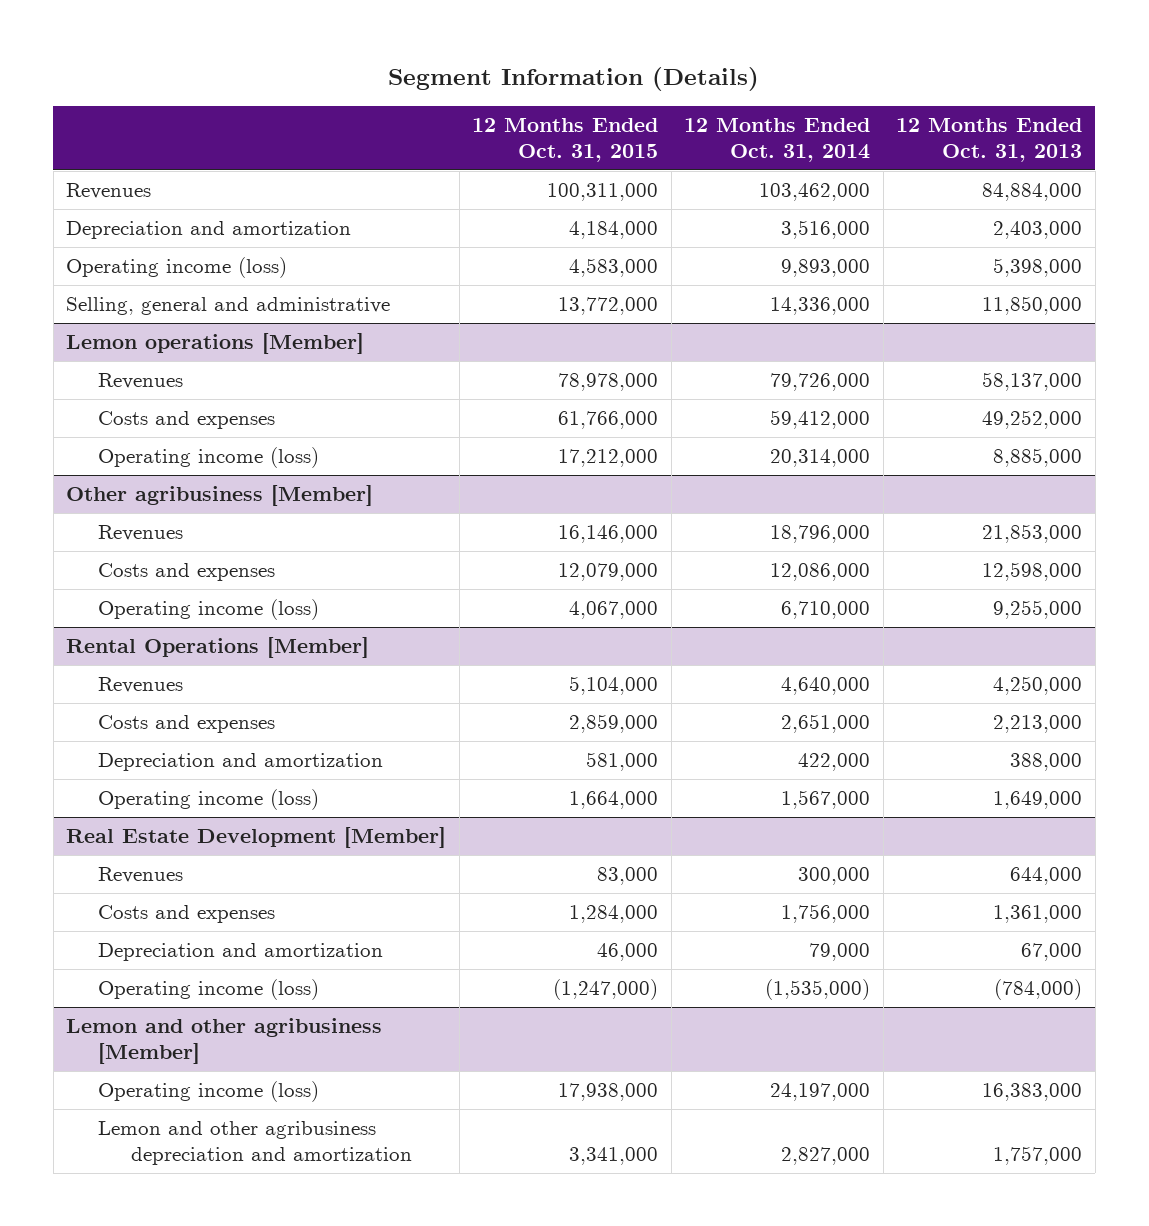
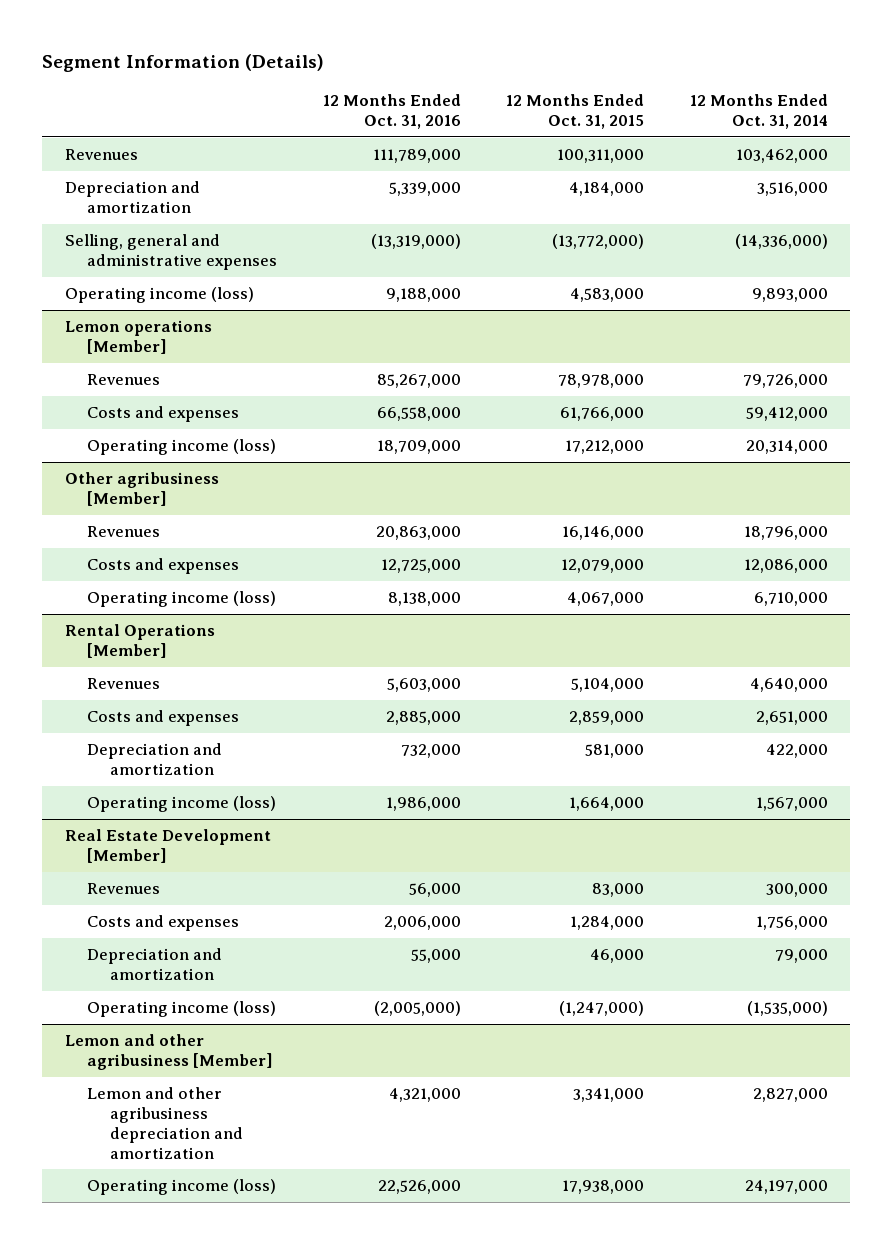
[896,117,1083,162] 12 Months Ended Oct. 31, 2013 -> none
none -> [322,94,461,130] 12 Months Ended Oct. 31, 2016
none -> [64,234,278,271] Selling, general and administrative expenses
[66,297,391,316] Selling, general and administrative -> none
[98,1081,320,1103] Operating income (loss) -> [87,1179,277,1196] Operating income (loss)

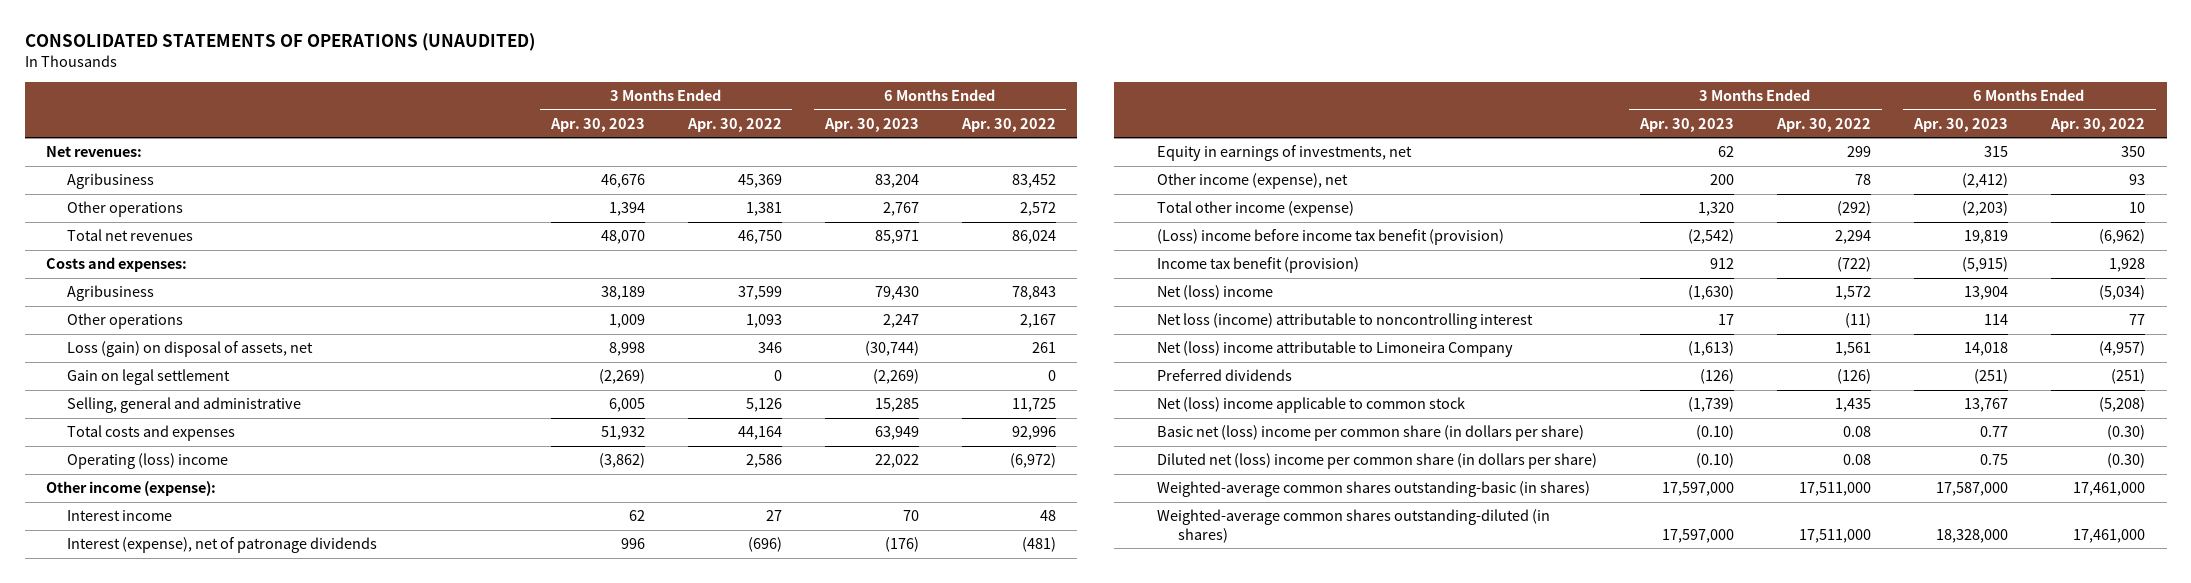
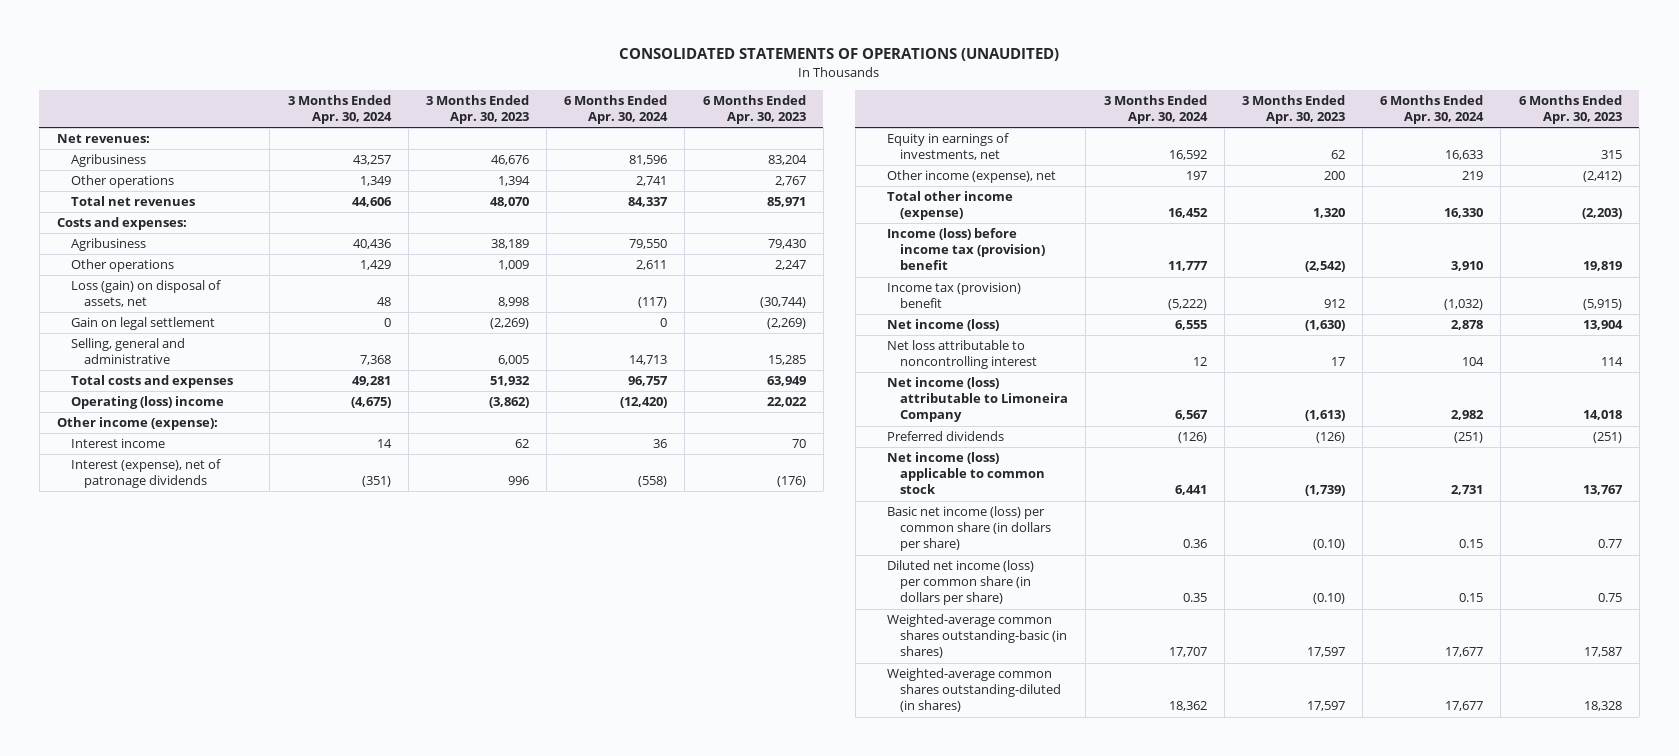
[686,117,782,132] Apr. 30, 2022 -> none
[960,117,1056,132] Apr. 30, 2022 -> none
none -> [287,95,392,125] 3 Months Ended Apr. 30, 2024
none -> [564,95,669,125] 6 Months Ended Apr. 30, 2024
[1156,229,1504,246] (Loss) income before income tax benefit (provision) -> [886,228,1046,271] Income (loss) before income tax (provision) benefit
[1156,257,1359,274] Income tax benefit (provision) -> [886,282,1021,309] Income tax (provision) benefit
[1156,285,1273,301] Net (loss) income -> [886,319,999,332] Net income (loss)
[1156,313,1533,330] Net loss (income) attributable to noncontrolling interest -> [886,340,1038,370] Net loss attributable to noncontrolling interest
[1156,341,1513,358] Net (loss) income attributable to Limoneira Company -> [886,377,1069,423] Net income (loss) attributable to Limoneira Company
[1156,397,1465,414] Net (loss) income applicable to common stock -> [886,452,1046,495] Net income (loss) applicable to common stock
[1156,425,1584,442] Basic net (loss) income per common share (in dollars per share) -> [886,506,1052,552] Basic net income (loss) per common share (in dollars per share)
[1156,453,1597,470] Diluted net (loss) income per common share (in dollars per share) -> [886,560,1034,606] Diluted net income (loss) per common share (in dollars per share)
[1661,482,1734,497] 17,597,000 -> [1306,647,1345,658] 17,597
[1935,482,2008,497] 17,587,000 -> [1583,647,1622,658] 17,587
[1661,528,1734,543] 17,597,000 -> [1306,701,1345,712] 17,597
[1935,528,2008,543] 18,328,000 -> [1583,701,1622,712] 18,328

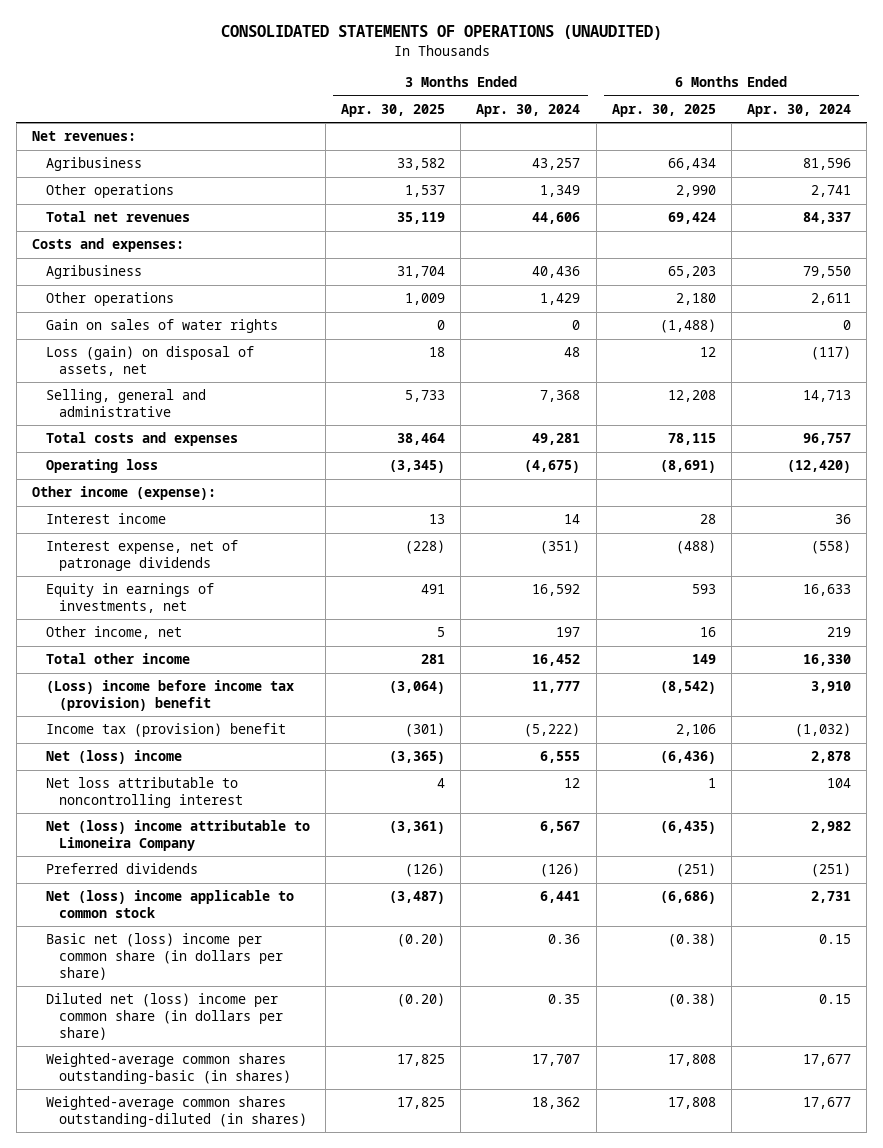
[425,95,529,125] 3 Months Ended Apr. 30, 2023 -> none
[702,95,806,125] 6 Months Ended Apr. 30, 2023 -> none
none -> [340,103,445,117] Apr. 30, 2025
none -> [611,103,716,117] Apr. 30, 2025
none -> [45,319,278,334] Gain on sales of water rights
[70,317,215,331] Gain on legal settlement -> none
[70,396,224,410] Operating (loss) income -> [45,459,158,474] Operating loss
[70,459,221,489] Interest (expense), net of patronage dividends -> [45,540,238,571] Interest expense, net of patronage dividends
[886,170,1056,184] Other income (expense), net -> [45,626,182,640] Other income, net
[886,191,1013,221] Total other income (expense) -> [45,653,190,665] Total other income
[886,228,1046,271] Income (loss) before income tax (provision) benefit -> [45,680,294,711] (Loss) income before income tax (provision) benefit
[886,319,999,332] Net income (loss) -> [45,750,182,765] Net (loss) income
[886,377,1069,423] Net income (loss) attributable to Limoneira Company -> [45,820,310,851] Net (loss) income attributable to Limoneira Company
[886,452,1046,495] Net income (loss) applicable to common stock -> [45,890,294,918] Net (loss) income applicable to common stock
[886,506,1052,552] Basic net income (loss) per common share (in dollars per share) -> [45,933,284,980] Basic net (loss) income per common share (in dollars per share)
[886,560,1034,606] Diluted net income (loss) per common share (in dollars per share) -> [45,993,284,1040] Diluted net (loss) income per common share (in dollars per share)

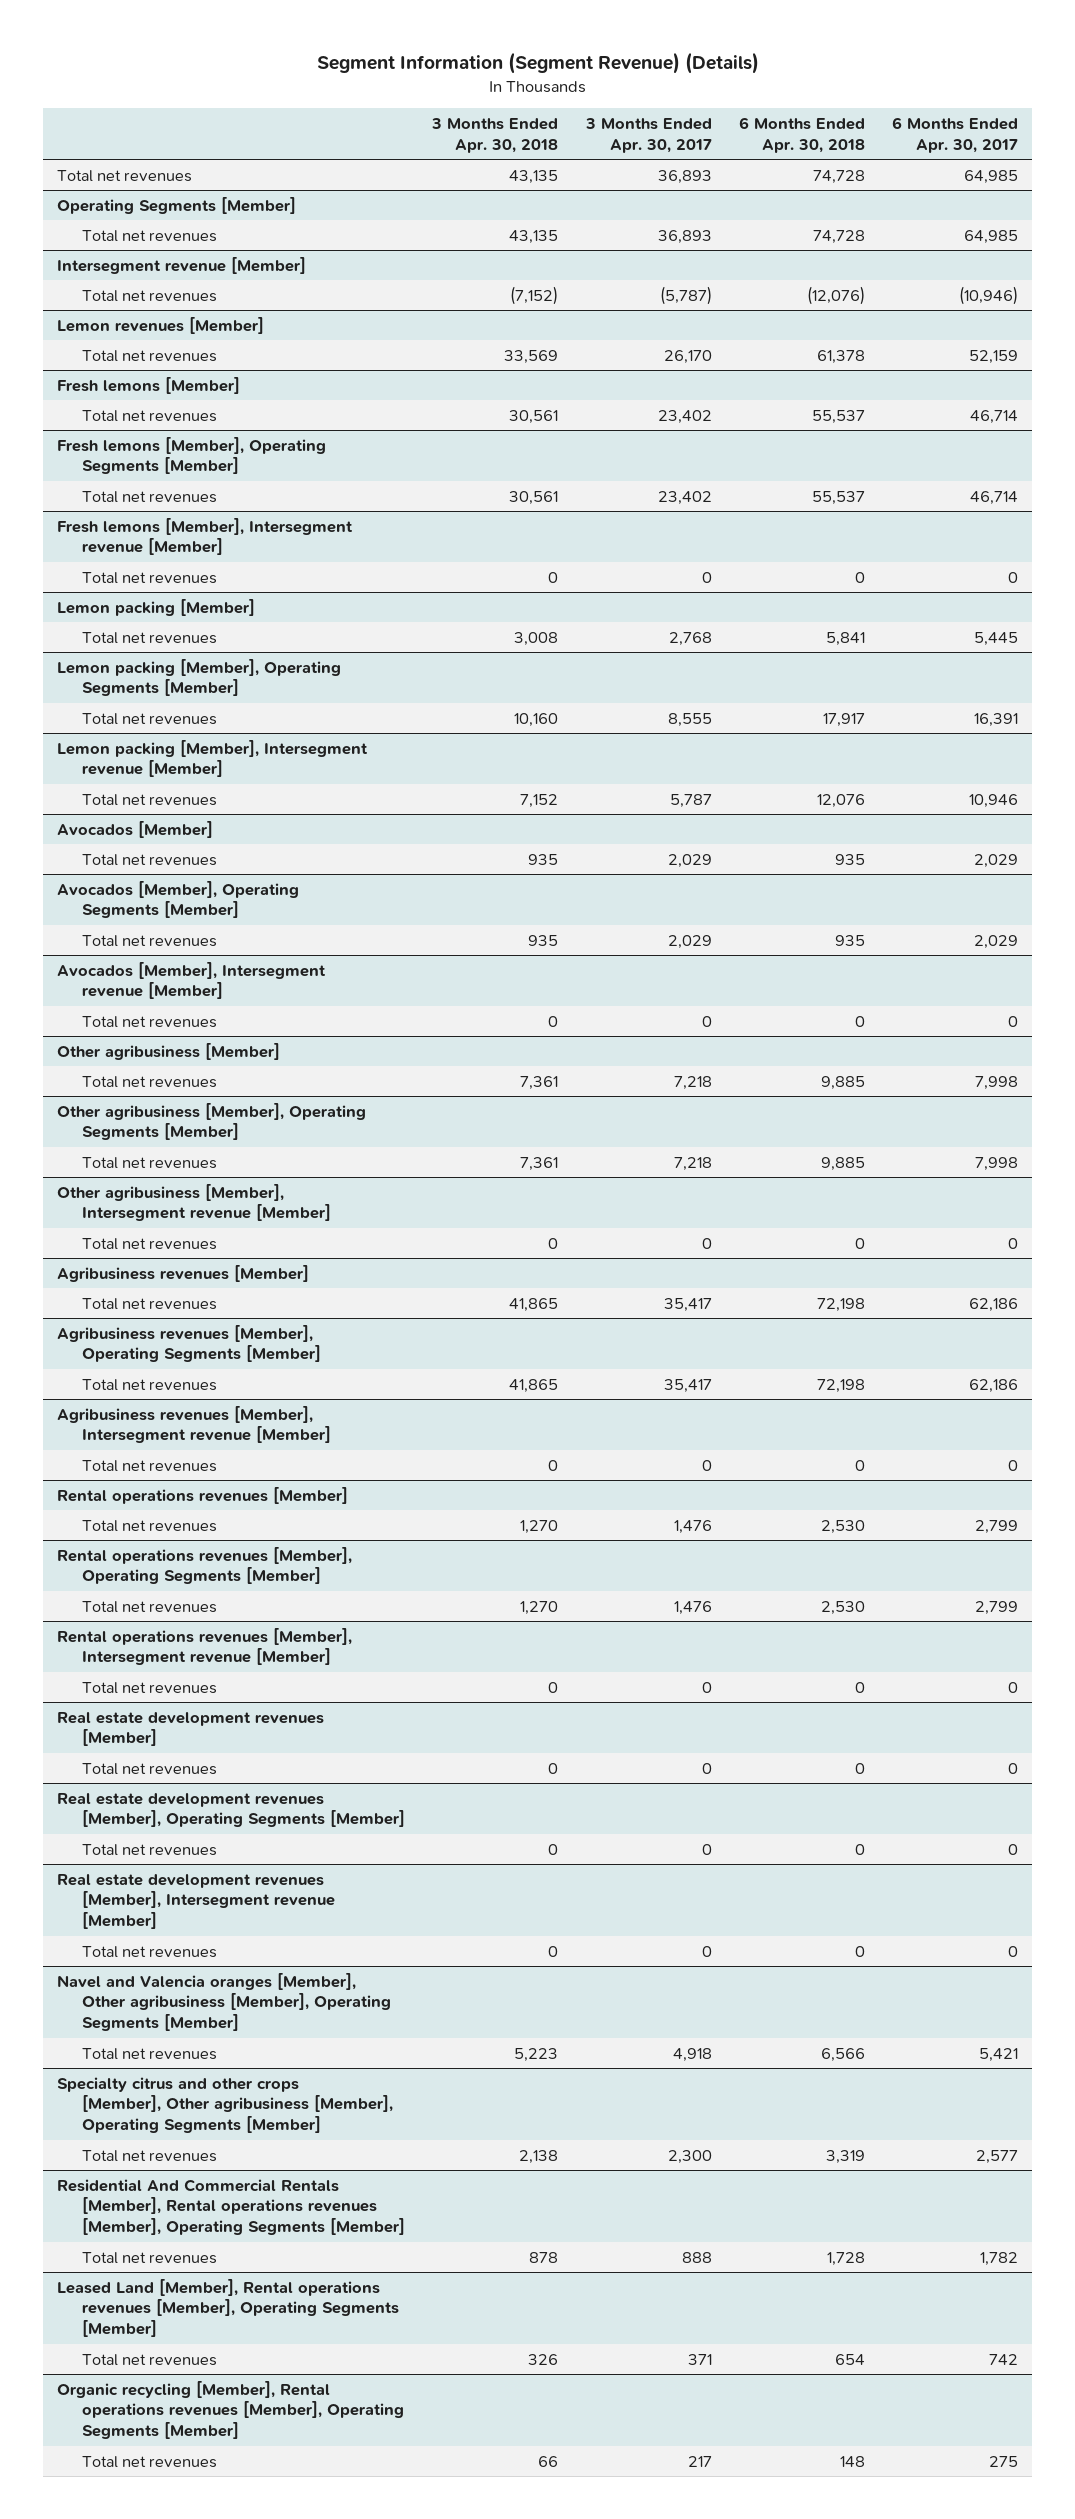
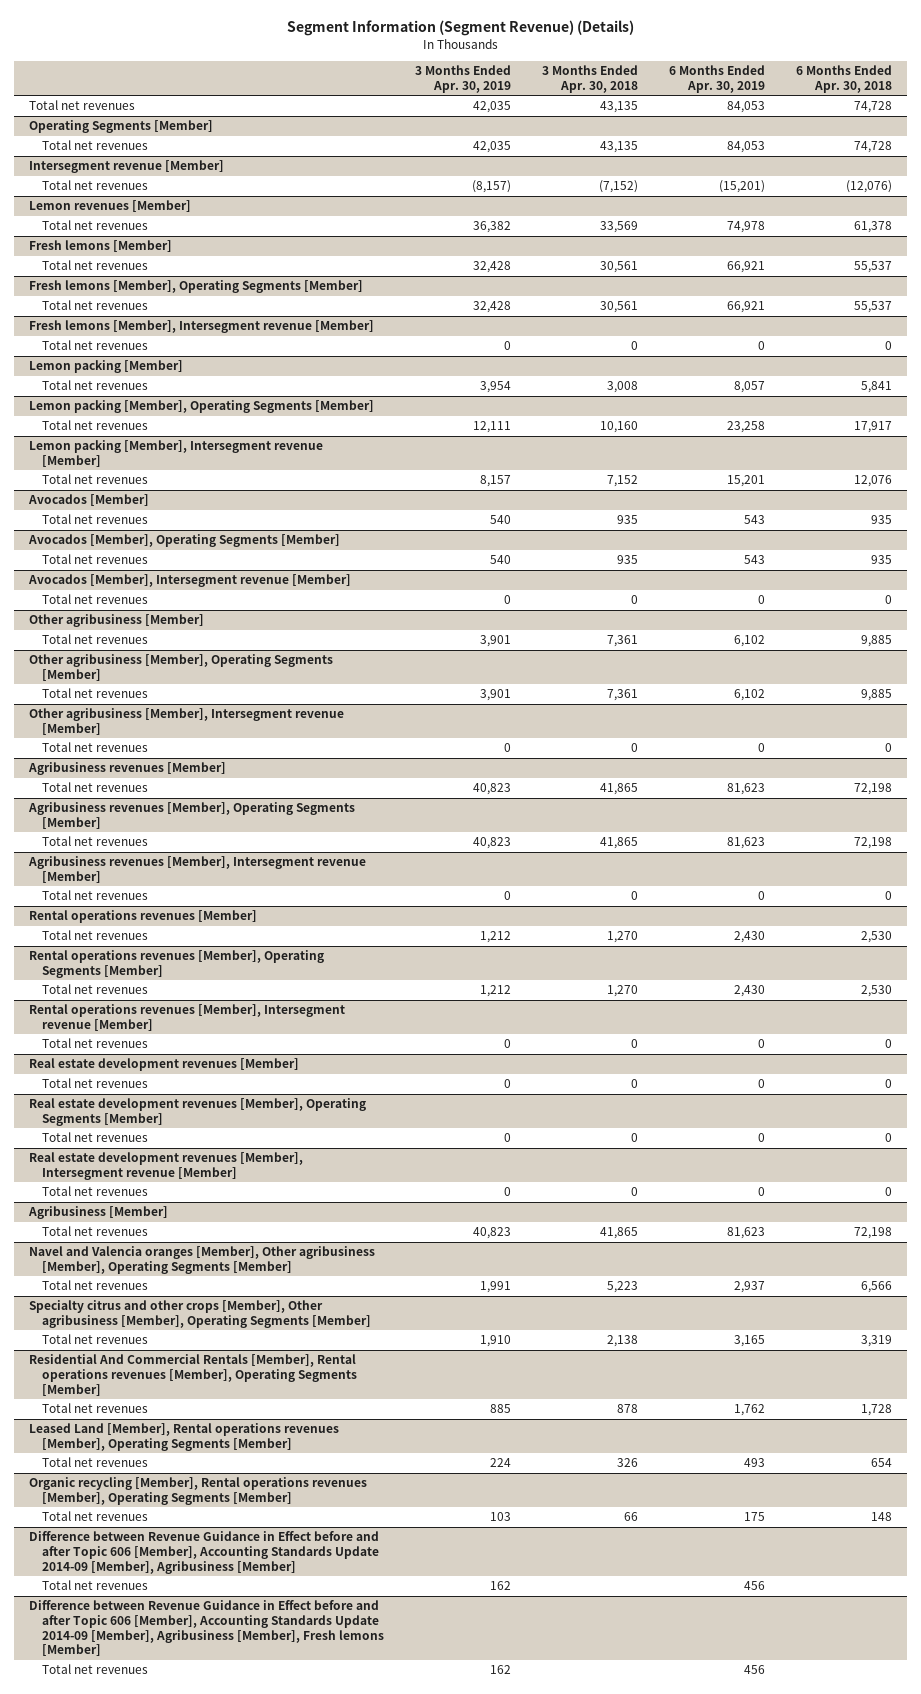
[584,118,712,153] 3 Months Ended Apr. 30, 2017 -> none
[892,117,1019,153] 6 Months Ended Apr. 30, 2017 -> none
none -> [414,64,511,93] 3 Months Ended Apr. 30, 2019
none -> [668,64,765,93] 6 Months Ended Apr. 30, 2019
none -> [28,1206,169,1220] Agribusiness [Member]
none -> [41,1226,148,1237] Total net revenues
none -> [29,1531,380,1574] Difference between Revenue Guidance in Effect before and after Topic 606 [Member], Accounting Standards Update 2014-09 [Member], Agribusiness [Member]
none -> [41,1580,148,1591] Total net revenues
none -> [29,1600,384,1657] Difference between Revenue Guidance in Effect before and after Topic 606 [Member], Accounting Standards Update 2014-09 [Member], Agribusiness [Member], Fresh lemons [Member]
none -> [41,1664,148,1675] Total net revenues

